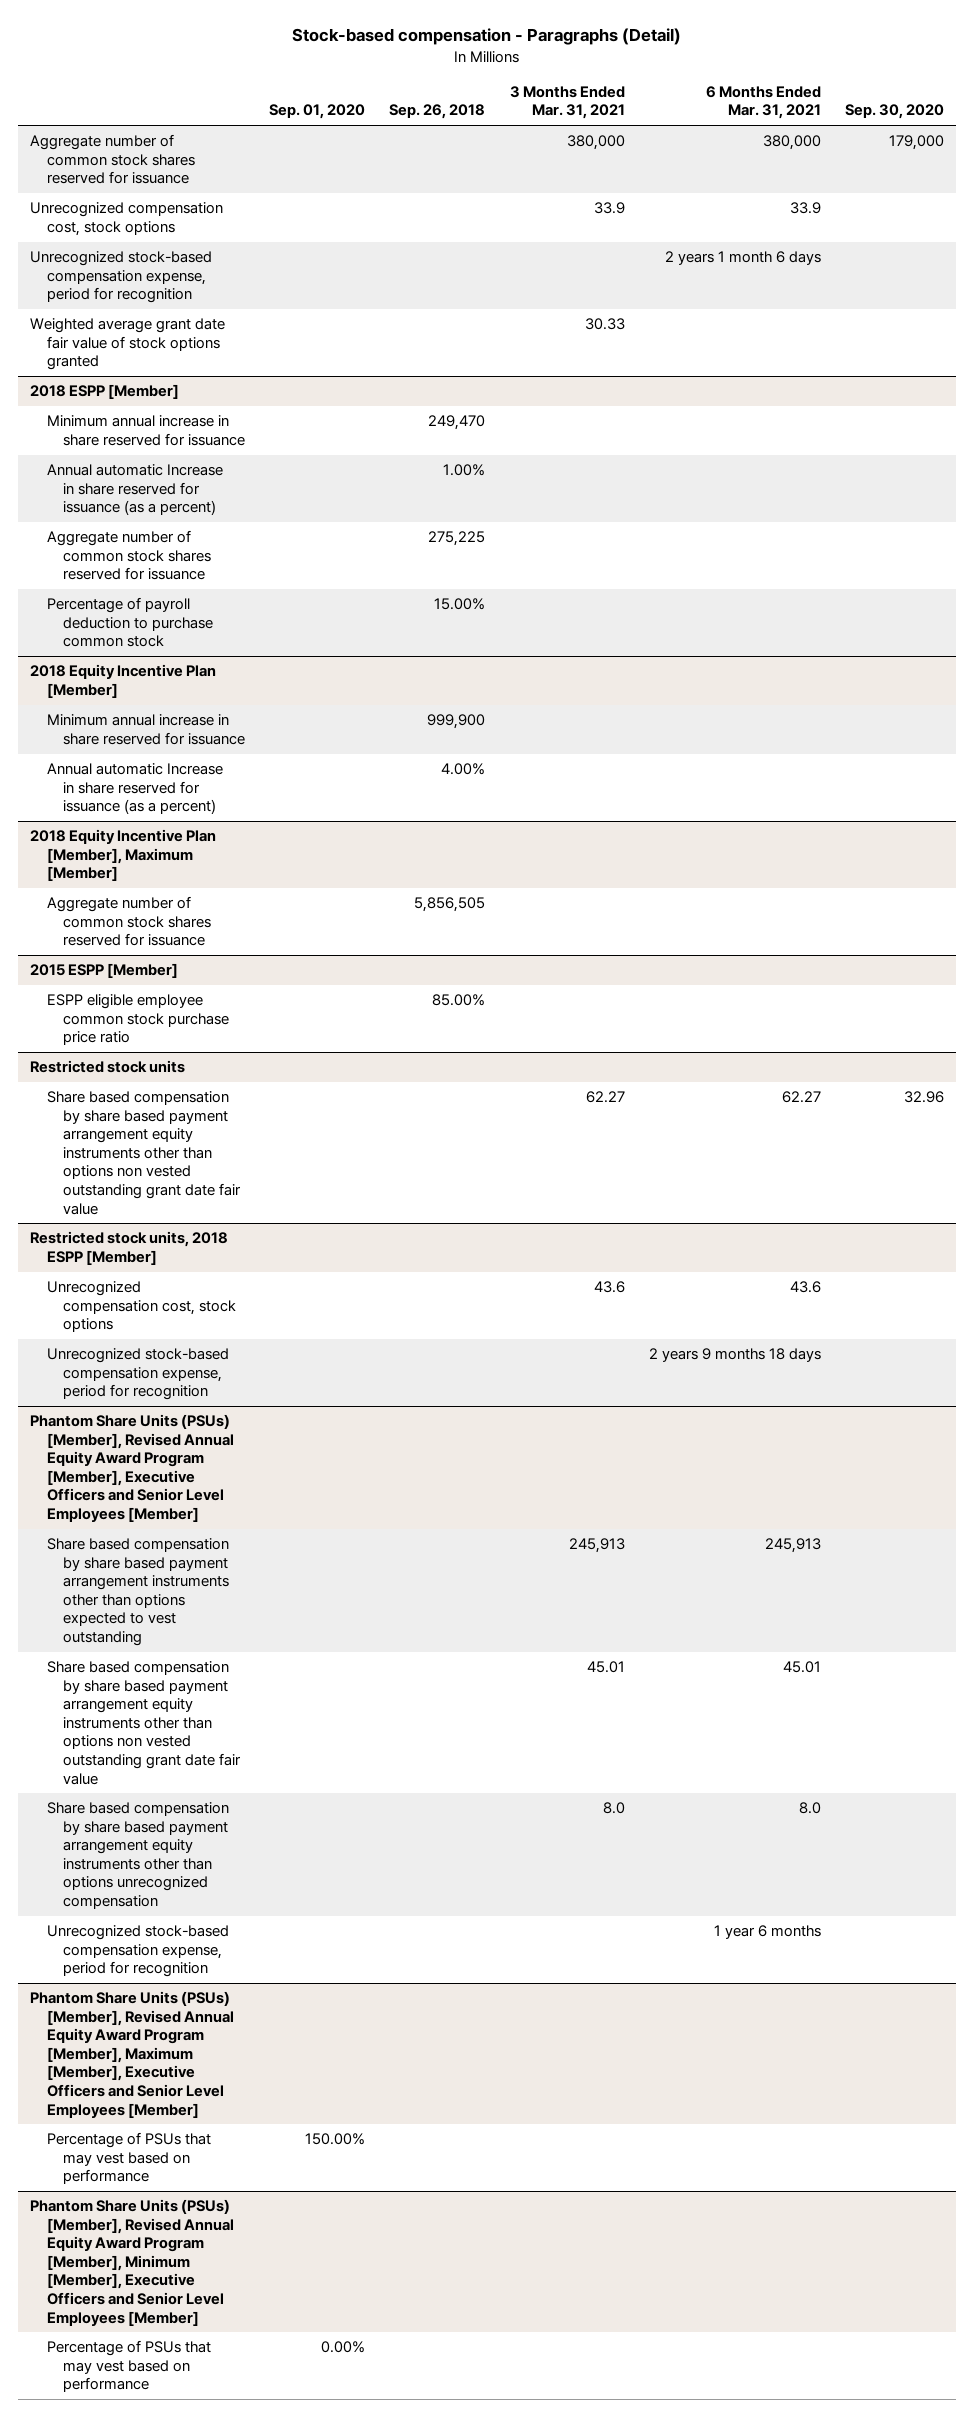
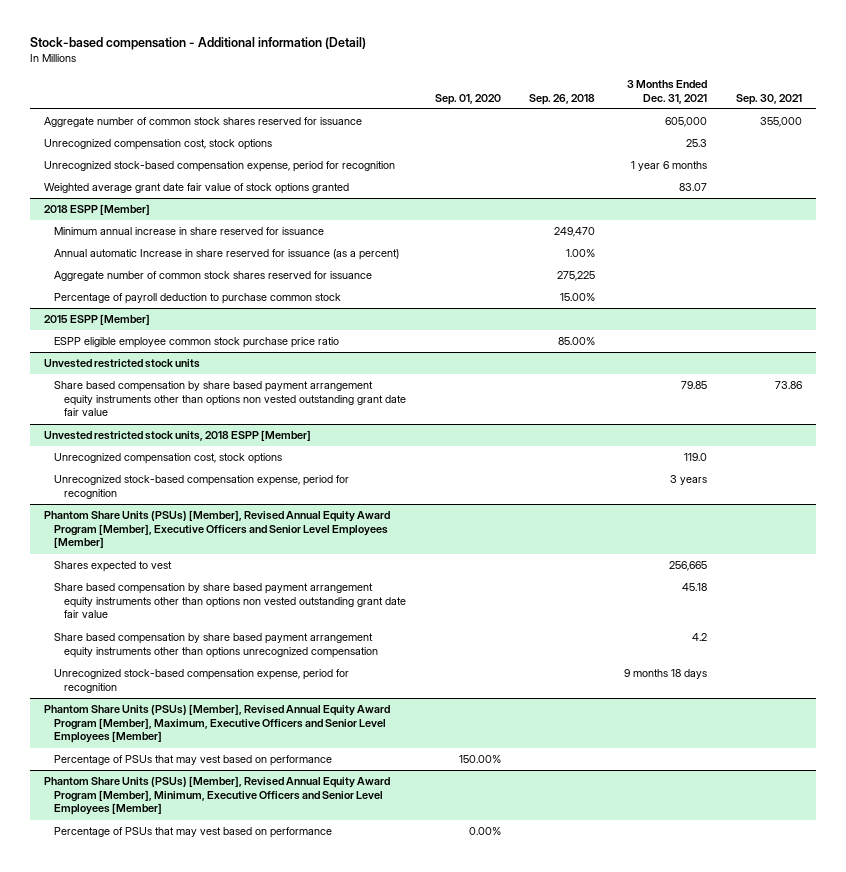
[292,28,682,46] Stock-based compensation - Paragraphs (Detail) -> [29,36,366,50] Stock-based compensation - Additional information (Detail)
[509,85,625,120] 3 Months Ended Mar. 31, 2021 -> none
[705,85,821,120] 6 Months Ended Mar. 31, 2021 -> none
[845,104,945,120] Sep. 30, 2020 -> none
none -> [627,79,708,104] 3 Months Ended Dec. 31, 2021
none -> [736,93,803,105] Sep. 30, 2021
[30,664,217,698] 2018 Equity Incentive Plan [Member] -> none
[46,714,245,745] Minimum annual increase in share reserved for issuance -> none
[46,763,223,815] Annual automatic Increase in share reserved for issuance (as a percent) -> none
[30,829,217,882] 2018 Equity Incentive Plan [Member], Maximum [Member] -> none
[46,896,211,947] Aggregate number of common stock shares reserved for issuance -> none
[30,1060,186,1074] Restricted stock units -> [44,359,201,369] Unvested restricted stock units
[30,1231,229,1265] Restricted stock units, 2018 ESPP [Member] -> [44,430,312,442] Unvested restricted stock units, 2018 ESPP [Member]
[46,1538,229,1646] Share based compensation by share based payment arrangement instruments other than options expected to vest outstanding -> [54,561,173,573] Shares expected to vest
[30,1991,234,2118] Phantom Share Units (PSUs) [Member], Revised Annual Equity Award Program [Member], Maximum [Member], Executive Officers and Senior Level Employees [Member] -> [44,704,391,744] Phantom Share Units (PSUs) [Member], Revised Annual Equity Award Program [Member], Maximum, Executive Officers and Senior Level Employees [Member]
[30,2199,234,2326] Phantom Share Units (PSUs) [Member], Revised Annual Equity Award Program [Member], Minimum [Member], Executive Officers and Senior Level Employees [Member] -> [44,776,391,816] Phantom Share Units (PSUs) [Member], Revised Annual Equity Award Program [Member], Minimum, Executive Officers and Senior Level Employees [Member]

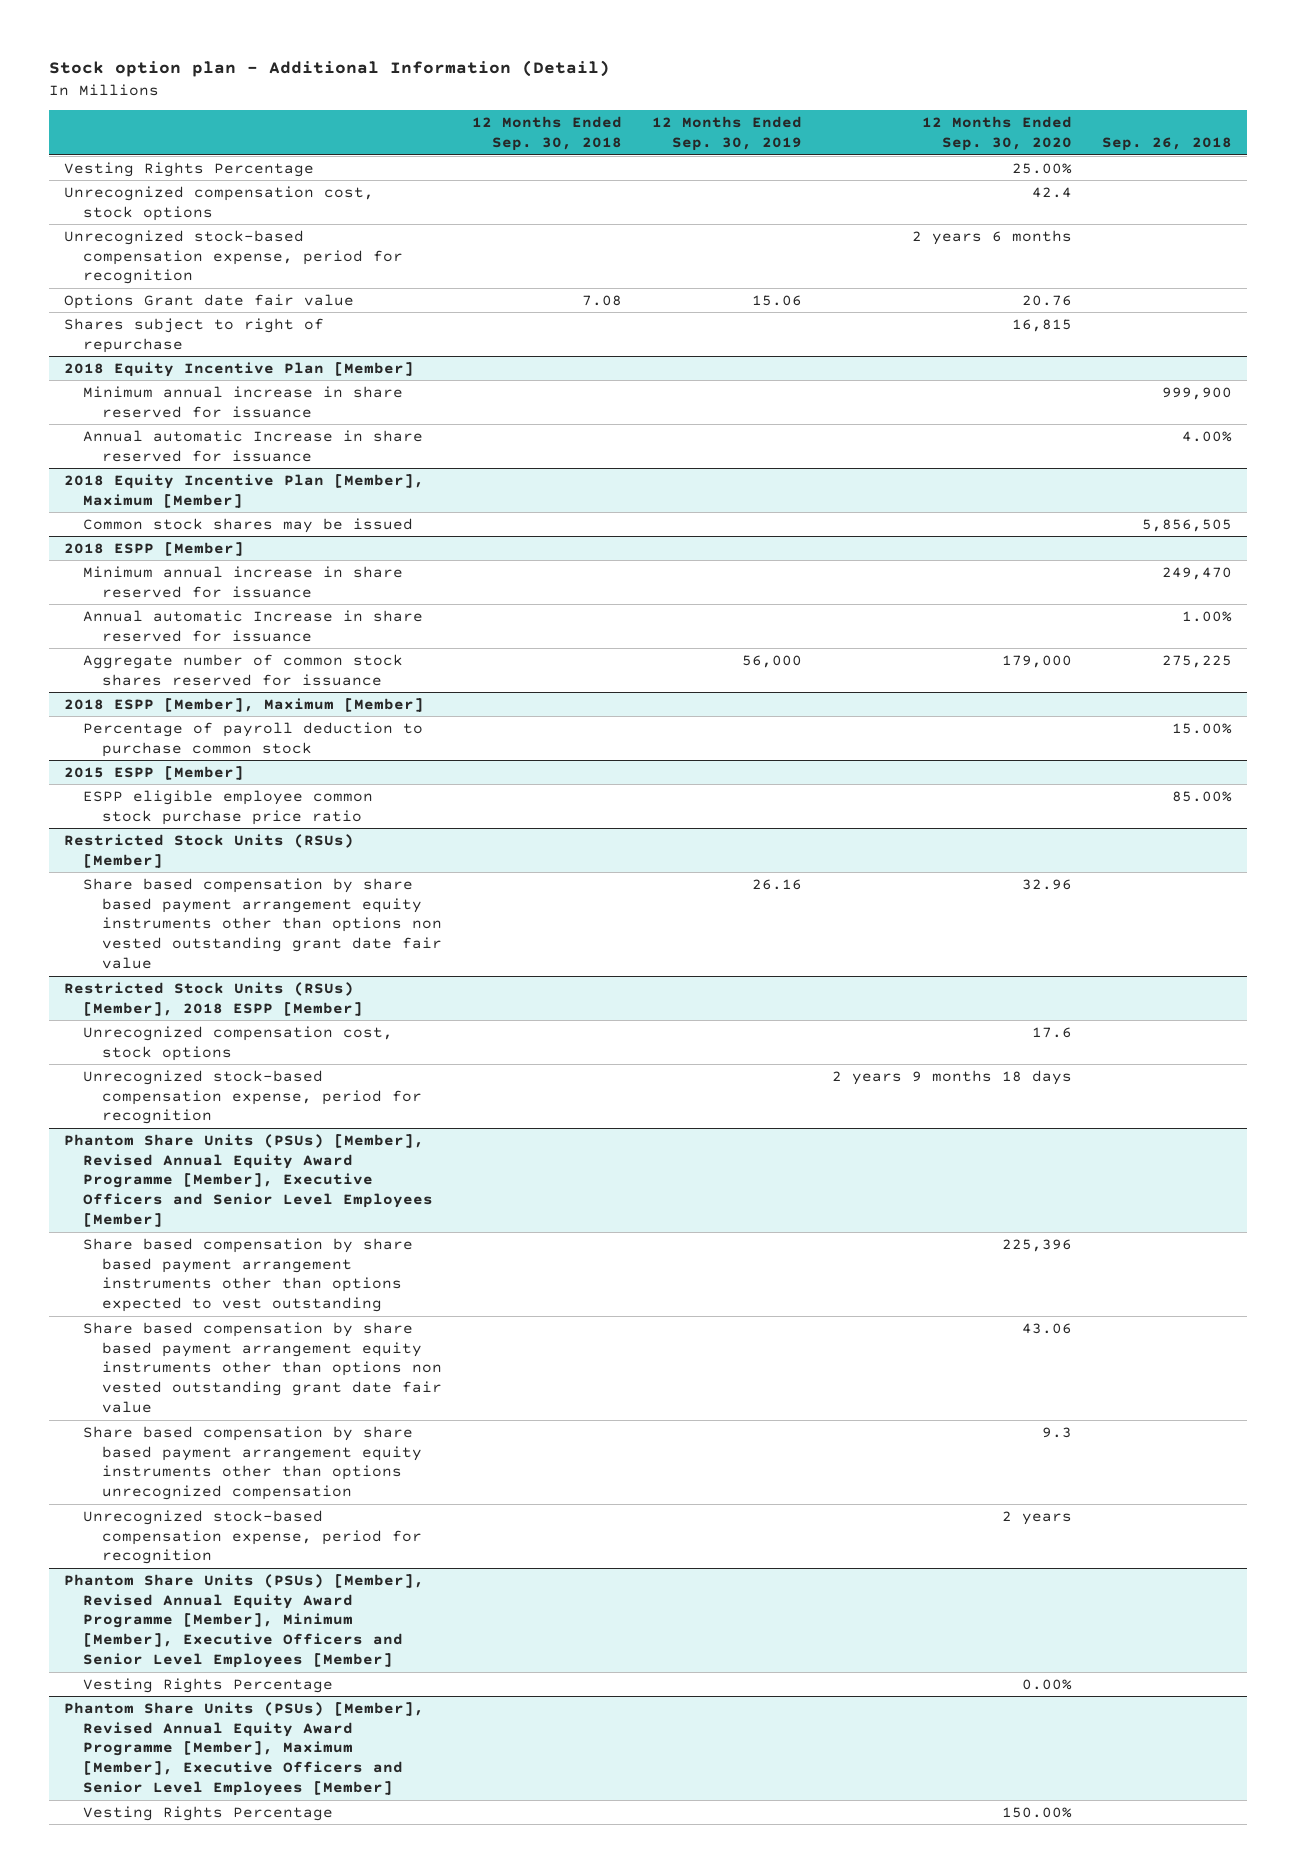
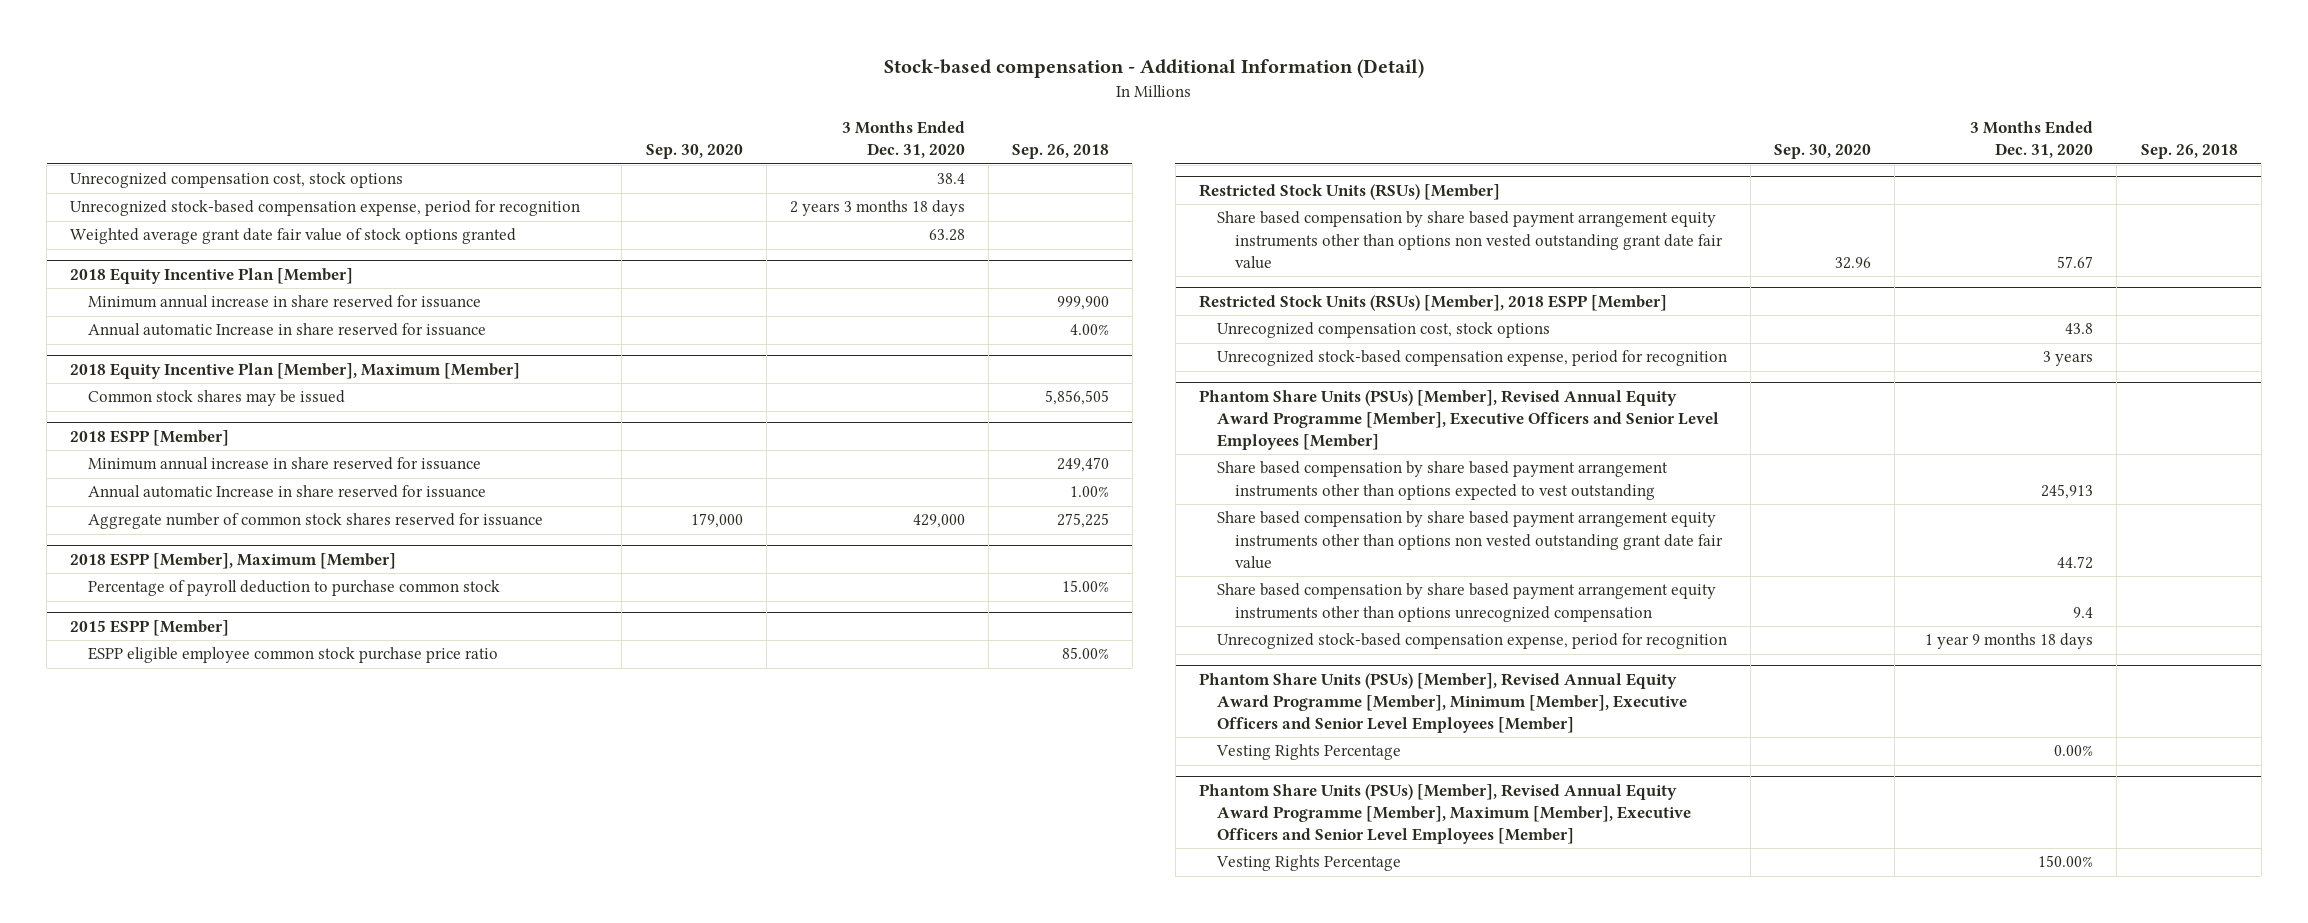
[48,60,610,78] Stock option plan - Additional Information (Detail) -> [883,59,1424,79] Stock-based compensation - Additional Information (Detail)
[472,116,623,152] 12 Months Ended Sep. 30, 2018 -> none
[652,116,803,152] 12 Months Ended Sep. 30, 2019 -> none
[921,116,1072,152] 12 Months Ended Sep. 30, 2020 -> none
none -> [645,144,743,160] Sep. 30, 2020
none -> [841,121,965,159] 3 Months Ended Dec. 31, 2020
[63,161,314,177] Vesting Rights Percentage -> none
[63,317,324,353] Shares subject to right of repurchase -> none
[63,293,354,309] Options Grant date fair value -> [70,228,517,245] Weighted average grant date fair value of stock options granted

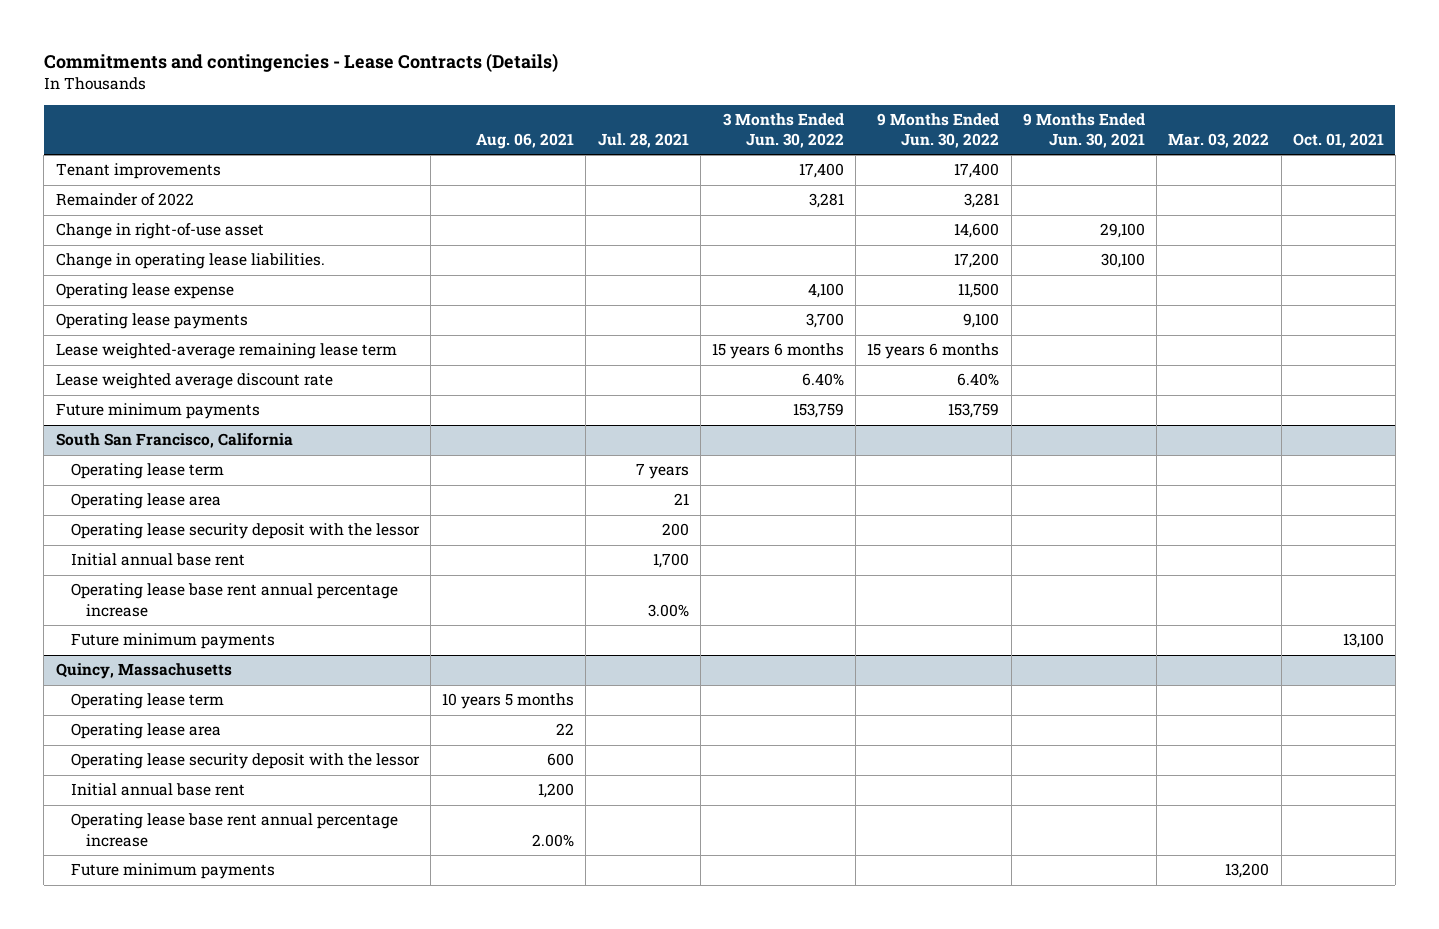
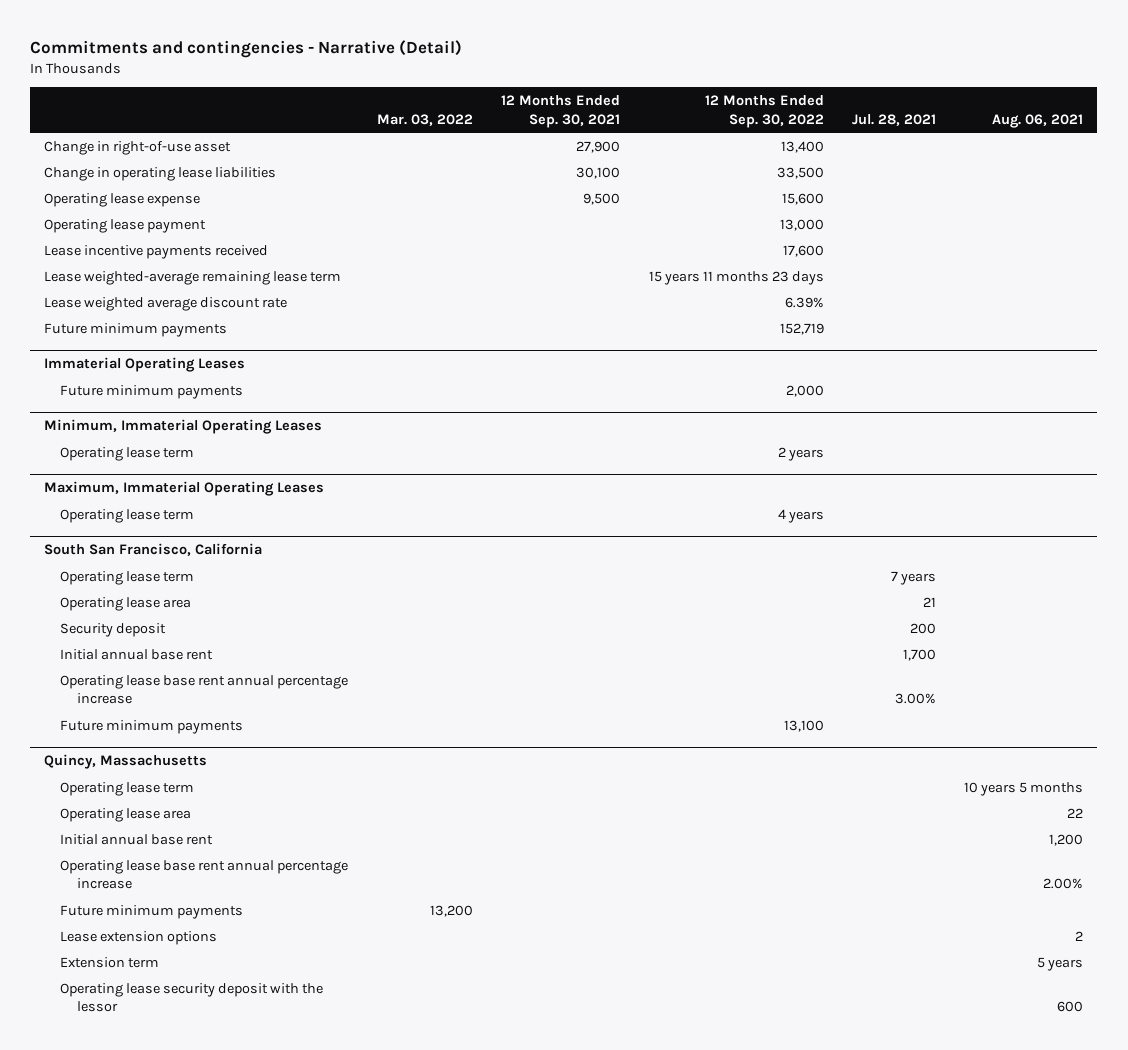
[43,53,558,73] Commitments and contingencies - Lease Contracts (Details) -> [30,39,463,58] Commitments and contingencies - Narrative (Detail)
[722,112,844,149] 3 Months Ended Jun. 30, 2022 -> none
[877,112,1000,149] 9 Months Ended Jun. 30, 2022 -> none
[1022,112,1145,149] 9 Months Ended Jun. 30, 2021 -> none
[1292,133,1384,149] Oct. 01, 2021 -> none
none -> [501,94,621,128] 12 Months Ended Sep. 30, 2021
none -> [704,94,824,128] 12 Months Ended Sep. 30, 2022
[55,163,221,180] Tenant improvements -> none
[55,193,194,207] Remainder of 2022 -> none
[55,253,325,270] Change in operating lease liabilities. -> [44,166,277,181] Change in operating lease liabilities
[55,313,248,330] Operating lease payments -> [44,218,207,233] Operating lease payment
none -> [44,244,269,259] Lease incentive payments received
none -> [44,357,246,373] Immaterial Operating Leases
none -> [60,384,244,399] Future minimum payments
none -> [44,419,323,435] Minimum, Immaterial Operating Leases
none -> [60,446,195,461] Operating lease term
none -> [44,481,325,497] Maximum, Immaterial Operating Leases
none -> [60,508,195,523] Operating lease term
[70,523,420,540] Operating lease security deposit with the lessor -> none
none -> [60,622,167,637] Security deposit
none -> [60,930,218,945] Lease extension options
none -> [60,956,160,968] Extension term
[70,753,420,770] Operating lease security deposit with the lessor -> [60,982,324,1013] Operating lease security deposit with the lessor

